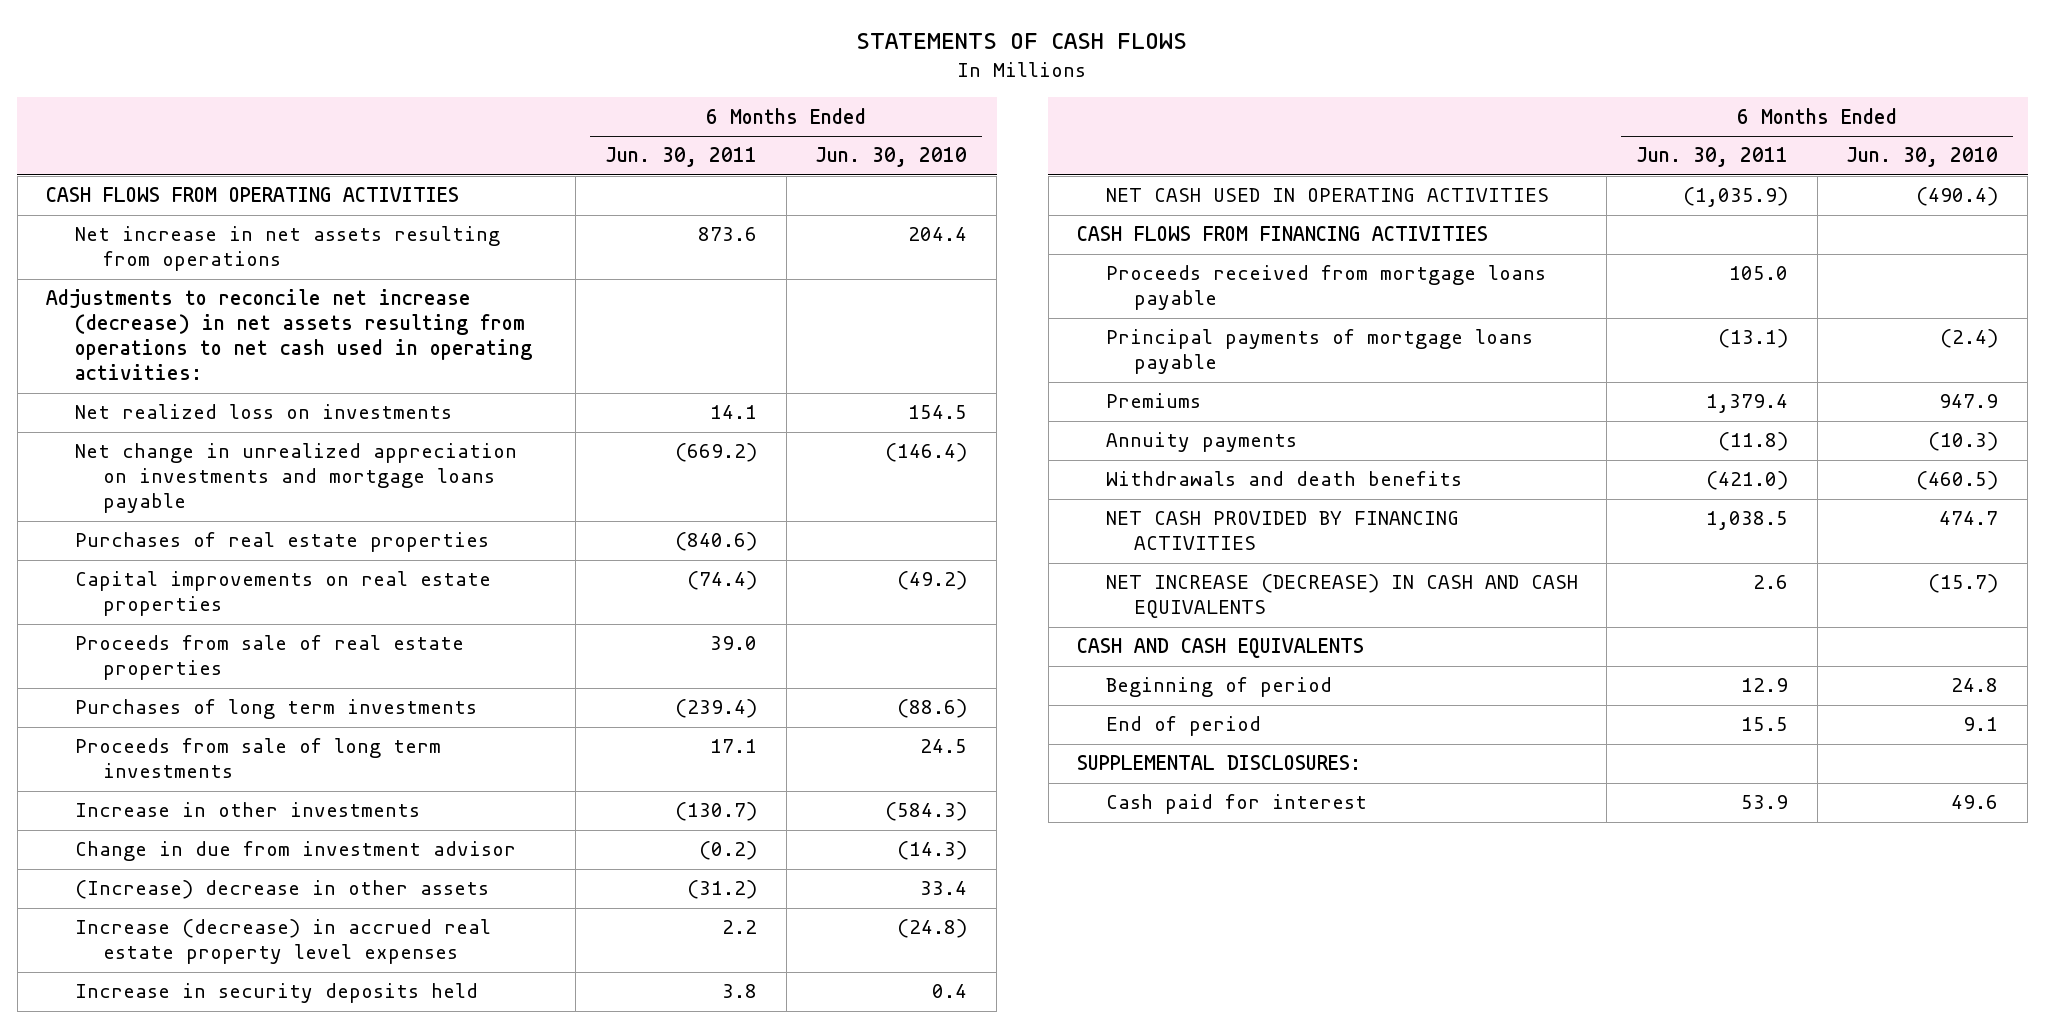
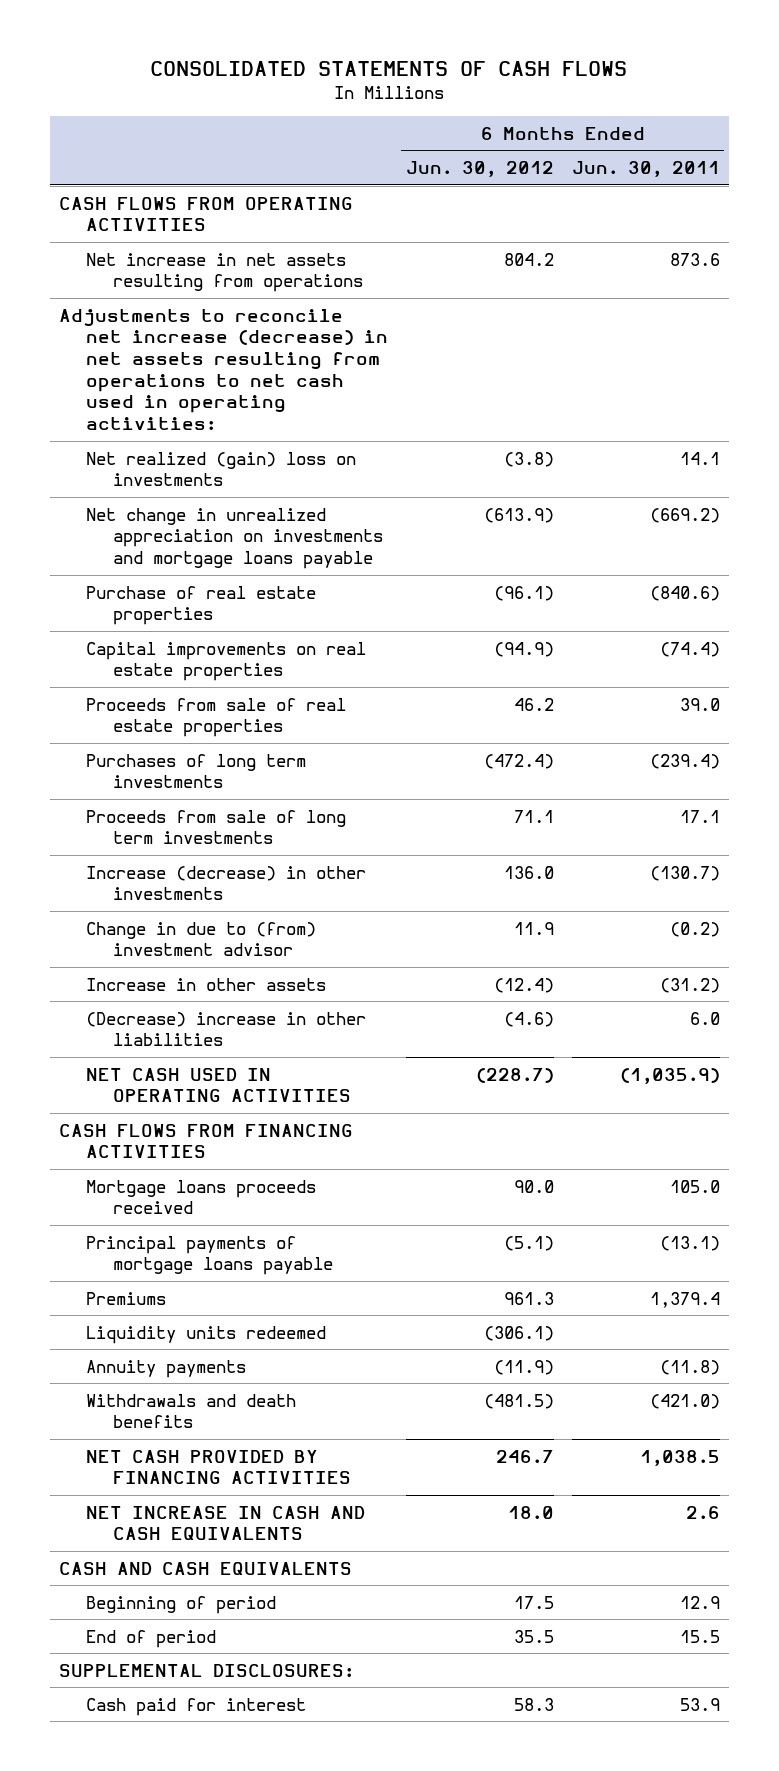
[856,32,1188,49] STATEMENTS OF CASH FLOWS -> [150,61,628,77] CONSOLIDATED STATEMENTS OF CASH FLOWS
[815,147,968,168] Jun. 30, 2010 -> none
none -> [405,161,554,178] Jun. 30, 2012
[74,404,452,420] Net realized loss on investments -> [85,451,356,487] Net realized (gain) loss on investments
[74,532,489,553] Purchases of real estate properties -> [85,585,316,626] Purchase of real estate properties
[74,919,491,965] Increase (decrease) in accrued real estate property level expenses -> none
[74,983,478,1004] Increase in security deposits held -> none
[74,802,420,818] Increase in other investments -> [85,865,366,901] Increase (decrease) in other investments
[74,841,516,862] Change in due from investment advisor -> [85,921,316,957] Change in due to (from) investment advisor
[74,880,489,900] (Increase) decrease in other assets -> [85,977,326,991] Increase in other assets
none -> [85,1011,366,1047] (Decrease) increase in other liabilities
[1105,265,1546,311] Proceeds received from mortgage loans payable -> [85,1179,316,1215] Mortgage loans proceeds received
none -> [85,1325,326,1344] Liquidity units redeemed
[1105,574,1578,619] NET INCREASE (DECREASE) IN CASH AND CASH EQUIVALENTS -> [85,1505,365,1541] NET INCREASE IN CASH AND CASH EQUIVALENTS

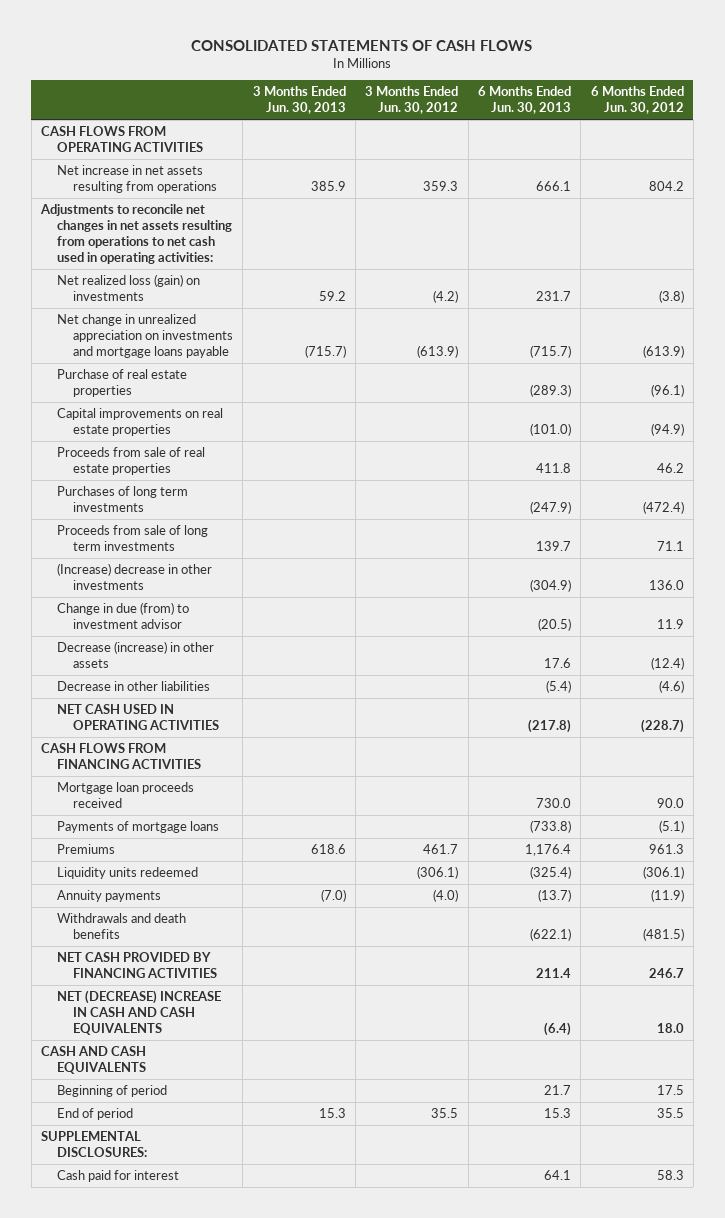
[571,161,720,178] Jun. 30, 2011 -> none
none -> [252,85,346,114] 3 Months Ended Jun. 30, 2013
none -> [365,85,459,114] 3 Months Ended Jun. 30, 2012
none -> [477,85,571,114] 6 Months Ended Jun. 30, 2013
[59,308,388,431] Adjustments to reconcile net increase (decrease) in net assets resulting from operations to net cash used in operating activities: -> [40,204,233,264] Adjustments to reconcile net changes in net assets resulting from operations to net cash used in operating activities:
[85,451,356,487] Net realized (gain) loss on investments -> [57,274,201,302] Net realized loss (gain) on investments
[85,865,366,901] Increase (decrease) in other investments -> [57,563,213,591] (Increase) decrease in other investments
[85,921,316,957] Change in due to (from) investment advisor -> [57,602,190,630] Change in due (from) to investment advisor
[85,977,326,991] Increase in other assets -> [57,641,215,669] Decrease (increase) in other assets
[85,1011,366,1047] (Decrease) increase in other liabilities -> [57,681,211,692] Decrease in other liabilities
[85,1179,316,1215] Mortgage loans proceeds received -> [57,782,195,809] Mortgage loan proceeds received
[85,1235,333,1276] Principal payments of mortgage loans payable -> [57,821,220,834] Payments of mortgage loans
[85,1505,365,1541] NET INCREASE IN CASH AND CASH EQUIVALENTS -> [57,990,222,1035] NET (DECREASE) INCREASE IN CASH AND CASH EQUIVALENTS

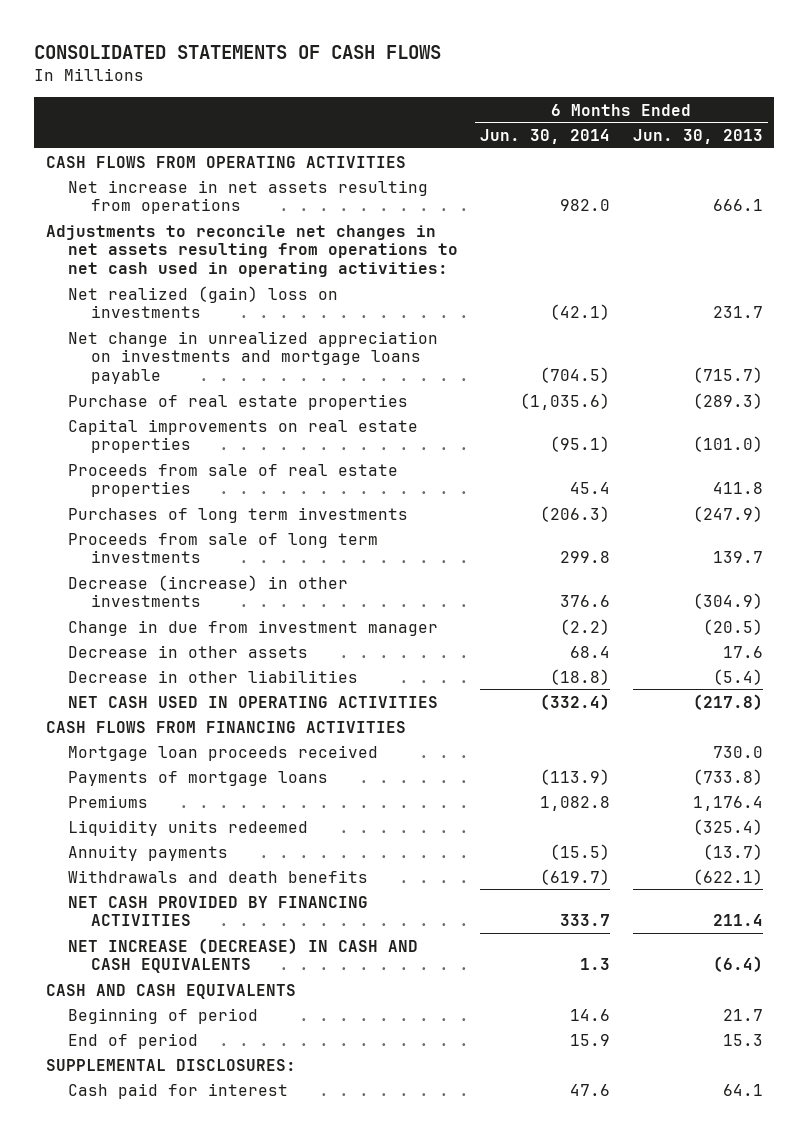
[252,85,346,114] 3 Months Ended Jun. 30, 2013 -> none
[365,85,459,114] 3 Months Ended Jun. 30, 2012 -> none
[590,85,684,114] 6 Months Ended Jun. 30, 2012 -> none
none -> [480,129,611,145] Jun. 30, 2014
[57,274,201,302] Net realized loss (gain) on investments -> [68,285,339,319] Net realized (gain) loss on investments
[57,563,213,591] (Increase) decrease in other investments -> [68,574,349,608] Decrease (increase) in other investments
[57,602,190,630] Change in due (from) to investment advisor -> [68,619,439,636] Change in due from investment manager
[57,641,215,669] Decrease (increase) in other assets -> [68,644,309,658] Decrease in other assets
[57,990,222,1035] NET (DECREASE) INCREASE IN CASH AND CASH EQUIVALENTS -> [68,937,419,974] NET INCREASE (DECREASE) IN CASH AND CASH EQUIVALENTS

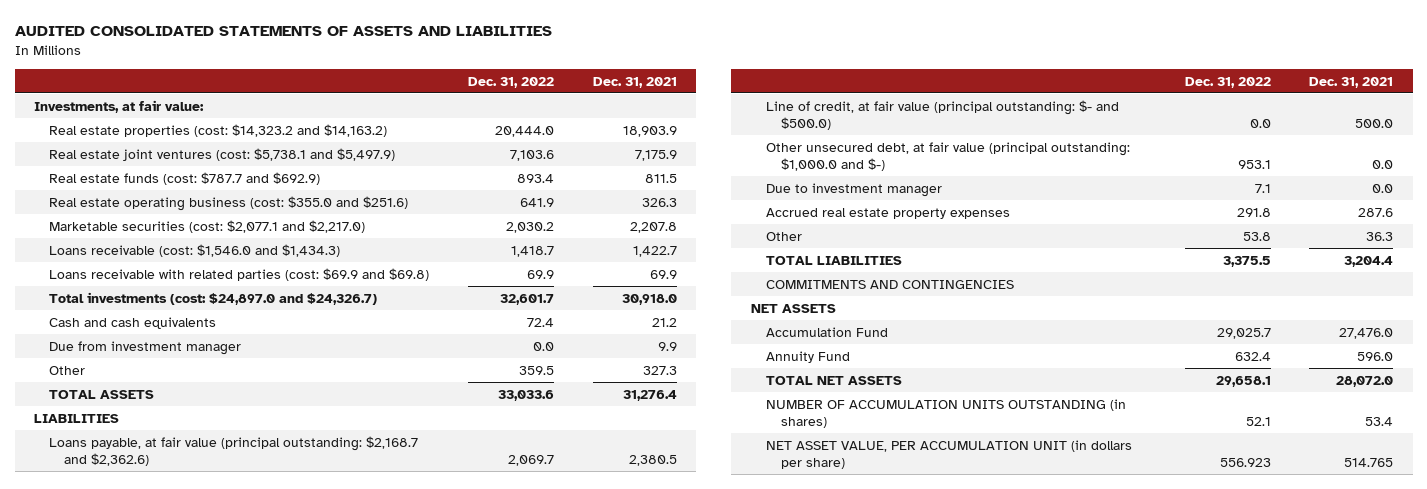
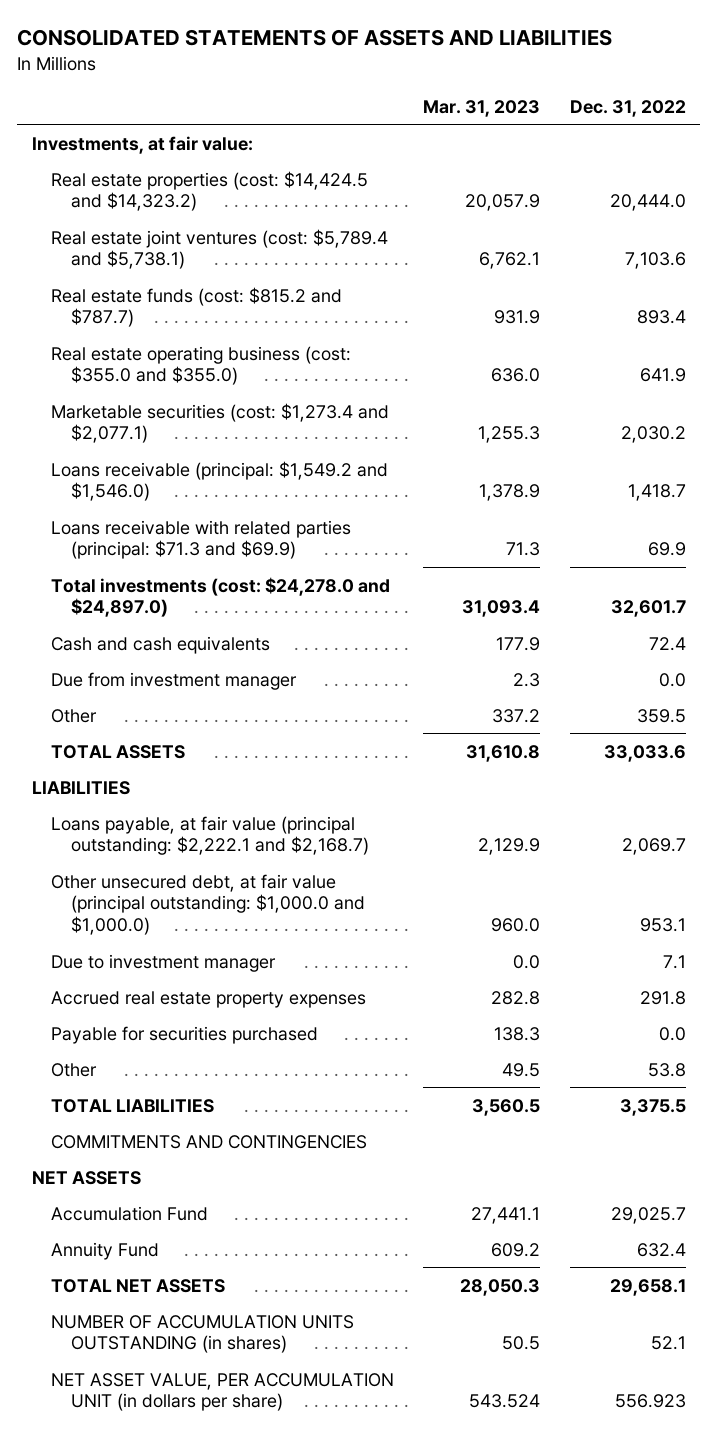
[14,26,552,37] AUDITED CONSOLIDATED STATEMENTS OF ASSETS AND LIABILITIES -> [17,29,613,47] CONSOLIDATED STATEMENTS OF ASSETS AND LIABILITIES
[592,76,677,88] Dec. 31, 2021 -> none
none -> [423,99,541,117] Mar. 31, 2023
[49,123,388,137] Real estate properties (cost: $14,323.2 and $14,163.2) -> [51,170,369,212] Real estate properties (cost: $14,424.5 and $14,323.2)
[49,147,396,161] Real estate joint ventures (cost: $5,738.1 and $5,497.9) -> [51,228,389,270] Real estate joint ventures (cost: $5,789.4 and $5,738.1)
[49,171,321,185] Real estate funds (cost: $787.7 and $692.9) -> [51,286,343,328] Real estate funds (cost: $815.2 and $787.7)
[49,195,409,211] Real estate operating business (cost: $355.0 and $251.6) -> [51,345,352,386] Real estate operating business (cost: $355.0 and $355.0)
[49,219,366,233] Marketable securities (cost: $2,077.1 and $2,217.0) -> [51,402,390,444] Marketable securities (cost: $1,273.4 and $2,077.1)
[49,243,341,257] Loans receivable (cost: $1,546.0 and $1,434.3) -> [51,460,389,502] Loans receivable (principal: $1,549.2 and $1,546.0)
[49,267,430,281] Loans receivable with related parties (cost: $69.9 and $69.8) -> [51,519,352,560] Loans receivable with related parties (principal: $71.3 and $69.9)
[49,291,378,305] Total investments (cost: $24,897.0 and $24,326.7) -> [51,576,391,618] Total investments (cost: $24,278.0 and $24,897.0)
[765,99,1119,130] Line of credit, at fair value (principal outstanding: $- and $500.0) -> none
[49,435,419,466] Loans payable, at fair value (principal outstanding: $2,168.7 and $2,362.6) -> [51,815,369,856] Loans payable, at fair value (principal outstanding: $2,222.1 and $2,168.7)
[765,141,1130,171] Other unsecured debt, at fair value (principal outstanding: $1,000.0 and $-) -> [51,873,365,936] Other unsecured debt, at fair value (principal outstanding: $1,000.0 and $1,000.0)
none -> [51,1025,319,1044] Payable for securities purchased

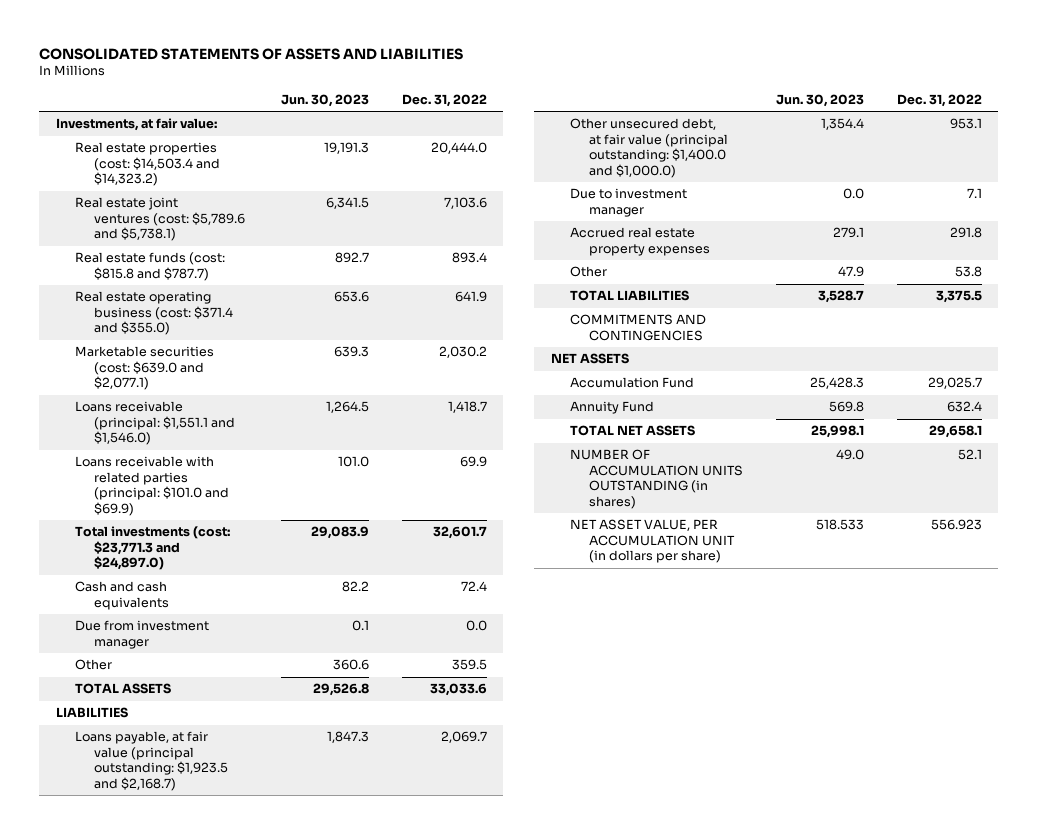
[423,99,541,117] Mar. 31, 2023 -> none
none -> [281,94,370,108] Jun. 30, 2023
[51,170,369,212] Real estate properties (cost: $14,424.5 and $14,323.2) -> [75,142,221,187] Real estate properties (cost: $14,503.4 and $14,323.2)
[51,228,389,270] Real estate joint ventures (cost: $5,789.4 and $5,738.1) -> [75,197,246,242] Real estate joint ventures (cost: $5,789.6 and $5,738.1)
[51,286,343,328] Real estate funds (cost: $815.2 and $787.7) -> [75,252,226,281] Real estate funds (cost: $815.8 and $787.7)
[51,345,352,386] Real estate operating business (cost: $355.0 and $355.0) -> [75,291,234,336] Real estate operating business (cost: $371.4 and $355.0)
[51,402,390,444] Marketable securities (cost: $1,273.4 and $2,077.1) -> [75,346,215,391] Marketable securities (cost: $639.0 and $2,077.1)
[51,460,389,502] Loans receivable (principal: $1,549.2 and $1,546.0) -> [75,401,236,446] Loans receivable (principal: $1,551.1 and $1,546.0)
[51,519,352,560] Loans receivable with related parties (principal: $71.3 and $69.9) -> [75,456,230,516] Loans receivable with related parties (principal: $101.0 and $69.9)
[51,576,391,618] Total investments (cost: $24,278.0 and $24,897.0) -> [75,526,231,571] Total investments (cost: $23,771.3 and $24,897.0)
[51,815,369,856] Loans payable, at fair value (principal outstanding: $2,222.1 and $2,168.7) -> [75,731,229,791] Loans payable, at fair value (principal outstanding: $1,923.5 and $2,168.7)
[51,873,365,936] Other unsecured debt, at fair value (principal outstanding: $1,000.0 and $1,000.0) -> [570,118,729,178] Other unsecured debt, at fair value (principal outstanding: $1,400.0 and $1,000.0)
[51,1025,319,1044] Payable for securities purchased -> none

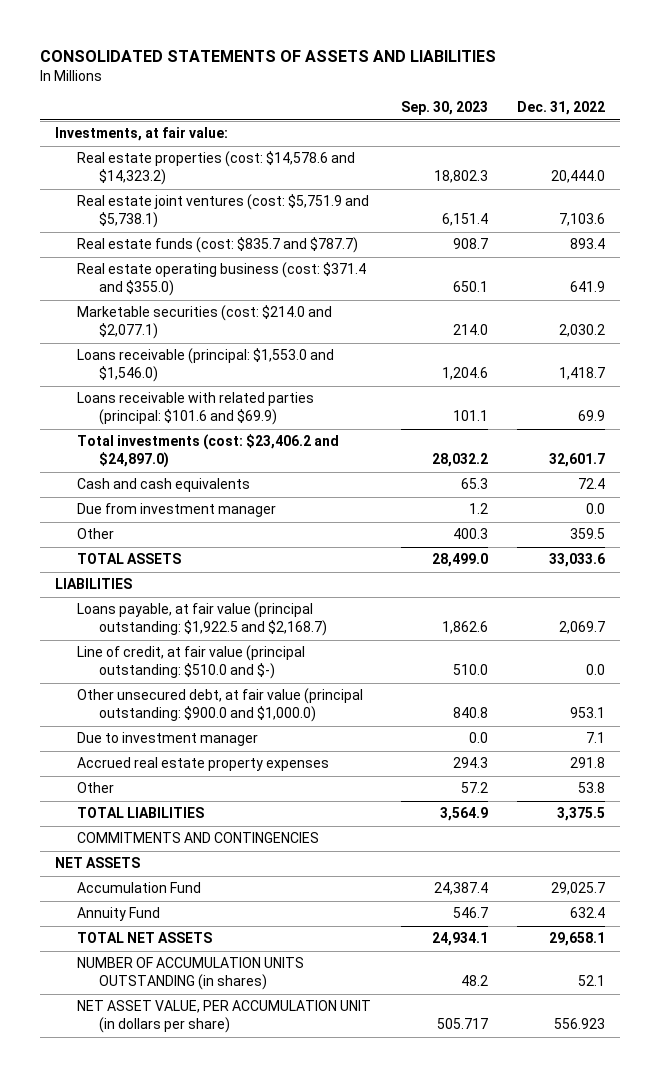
[281,94,370,108] Jun. 30, 2023 -> none
none -> [400,101,488,116] Sep. 30, 2023
[75,142,221,187] Real estate properties (cost: $14,503.4 and $14,323.2) -> [76,151,355,186] Real estate properties (cost: $14,578.6 and $14,323.2)
[75,197,246,242] Real estate joint ventures (cost: $5,789.6 and $5,738.1) -> [76,194,369,229] Real estate joint ventures (cost: $5,751.9 and $5,738.1)
[75,252,226,281] Real estate funds (cost: $815.8 and $787.7) -> [76,237,358,254] Real estate funds (cost: $835.7 and $787.7)
[75,346,215,391] Marketable securities (cost: $639.0 and $2,077.1) -> [76,305,332,340] Marketable securities (cost: $214.0 and $2,077.1)
[75,401,236,446] Loans receivable (principal: $1,551.1 and $1,546.0) -> [76,348,334,383] Loans receivable (principal: $1,553.0 and $1,546.0)
[75,456,230,516] Loans receivable with related parties (principal: $101.0 and $69.9) -> [76,392,314,426] Loans receivable with related parties (principal: $101.6 and $69.9)
[75,526,231,571] Total investments (cost: $23,771.3 and $24,897.0) -> [76,434,339,469] Total investments (cost: $23,406.2 and $24,897.0)
[75,731,229,791] Loans payable, at fair value (principal outstanding: $1,923.5 and $2,168.7) -> [76,602,327,637] Loans payable, at fair value (principal outstanding: $1,922.5 and $2,168.7)
none -> [76,645,305,680] Line of credit, at fair value (principal outstanding: $510.0 and $-)
[570,118,729,178] Other unsecured debt, at fair value (principal outstanding: $1,400.0 and $1,000.0) -> [76,688,363,723] Other unsecured debt, at fair value (principal outstanding: $900.0 and $1,000.0)

